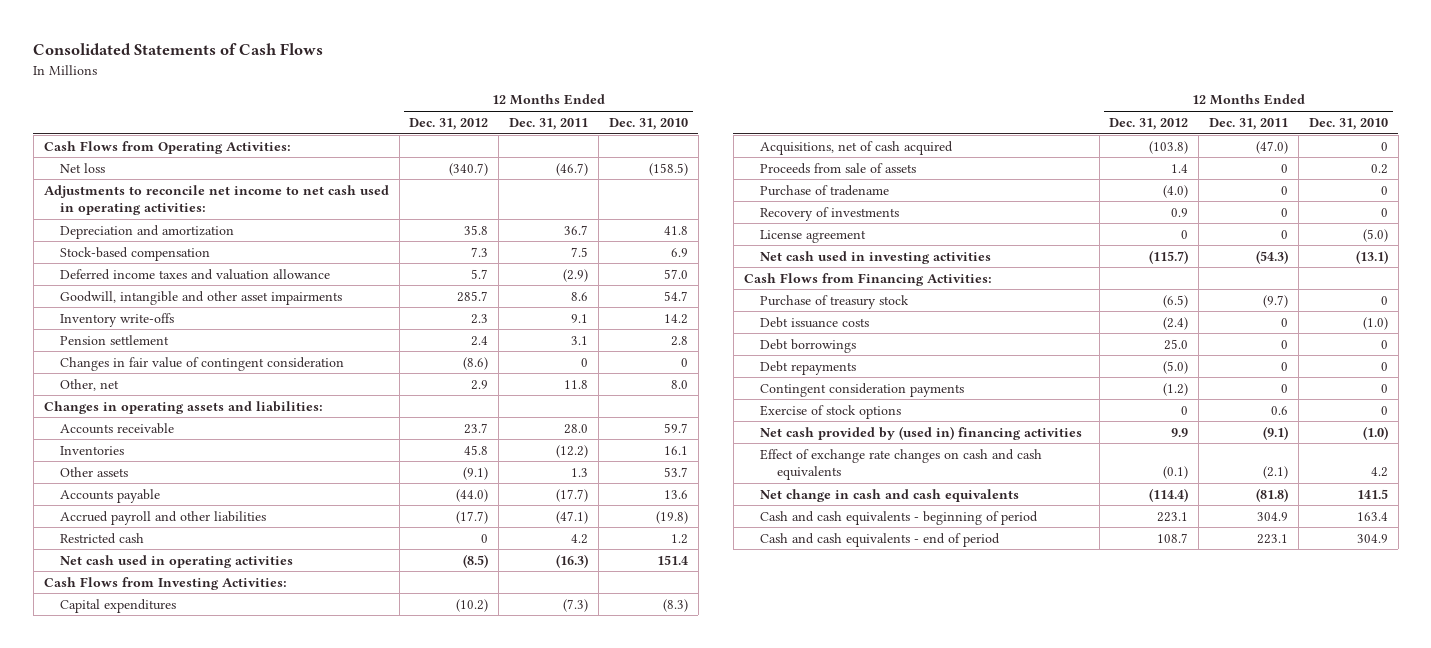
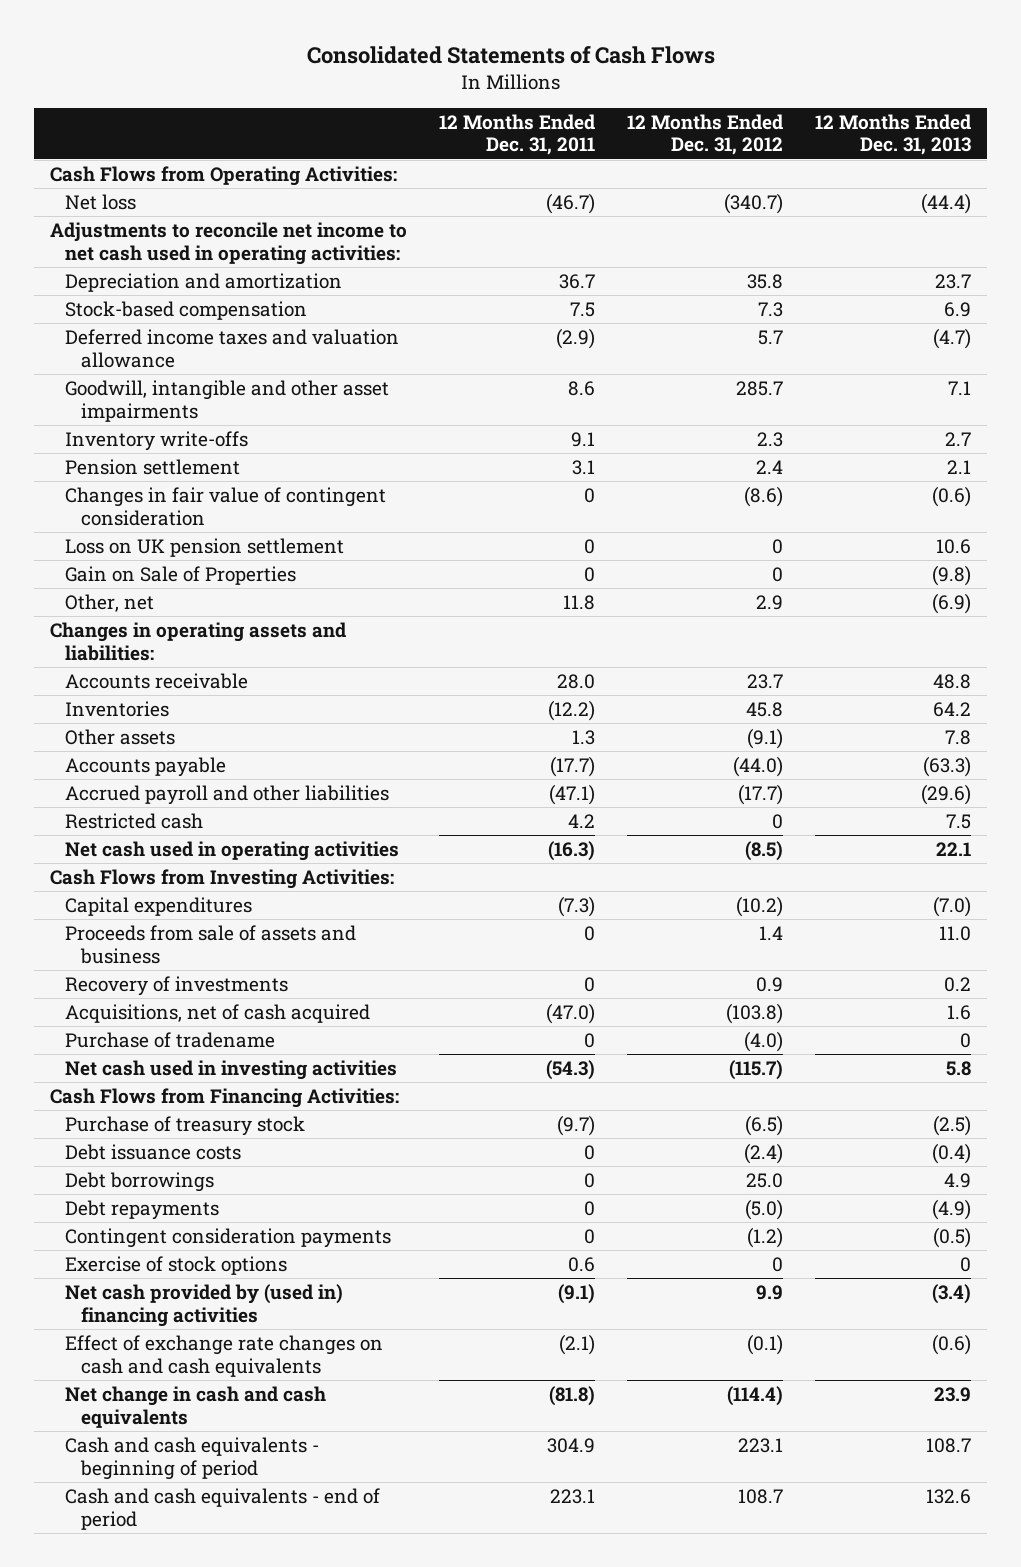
[608,117,688,130] Dec. 31, 2010 -> none
none -> [815,113,972,156] 12 Months Ended Dec. 31, 2013
none -> [65,538,345,558] Loss on UK pension settlement
none -> [65,566,297,586] Gain on Sale of Properties
none -> [65,925,357,964] Proceeds from sale of assets and business
[760,206,900,221] Recovery of investments -> [65,976,289,997] Recovery of investments
[760,162,917,174] Proceeds from sale of assets -> none
[760,229,867,243] License agreement -> none

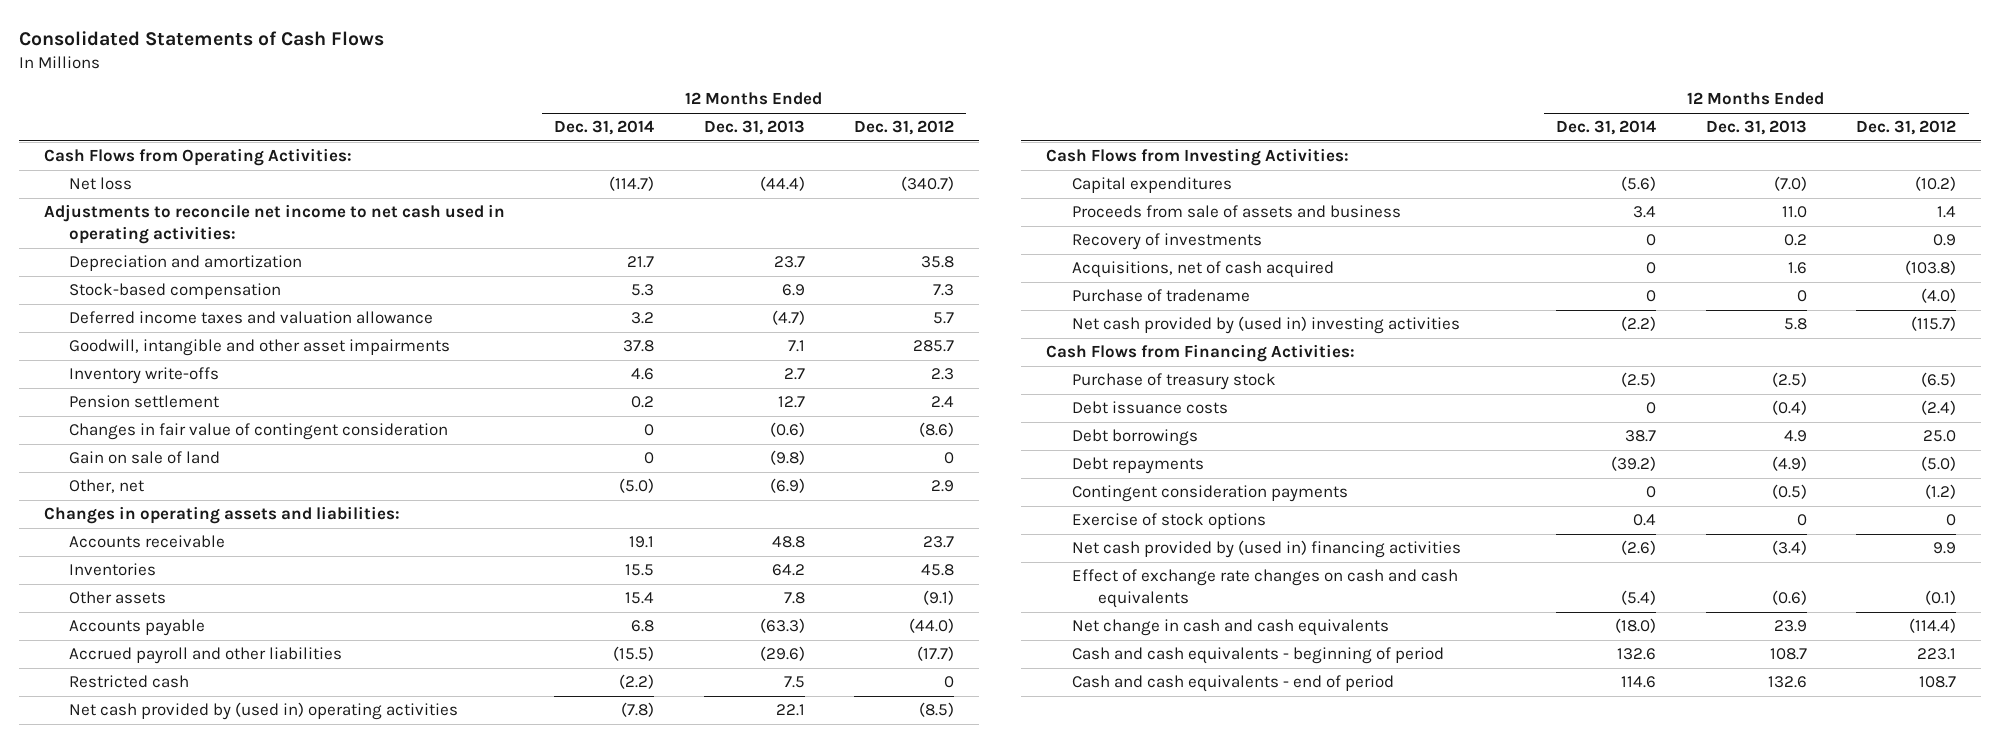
[439,113,596,156] 12 Months Ended Dec. 31, 2011 -> none
none -> [554,120,655,136] Dec. 31, 2014
[947,460,972,475] 2.1 -> [777,396,805,409] 12.7
[65,538,345,558] Loss on UK pension settlement -> none
[65,566,297,586] Gain on Sale of Properties -> [69,451,221,465] Gain on sale of land
[65,841,400,862] Net cash used in operating activities -> [69,702,459,721] Net cash provided by (used in) operating activities
[65,1060,398,1081] Net cash used in investing activities -> [1071,316,1460,335] Net cash provided by (used in) investing activities

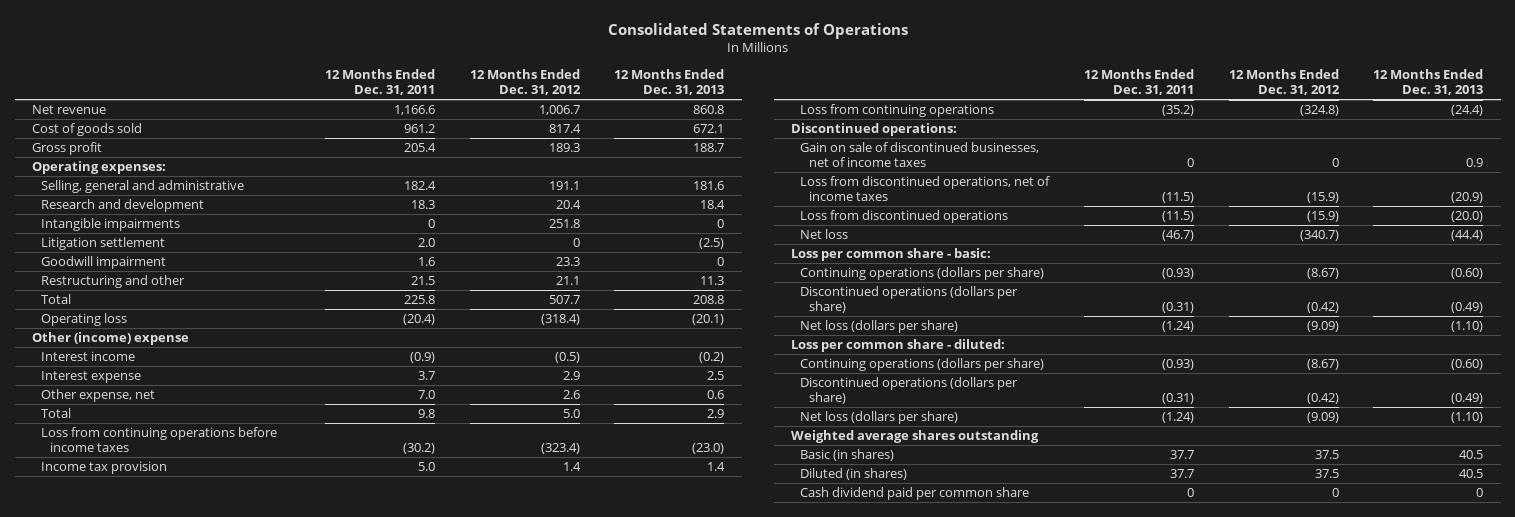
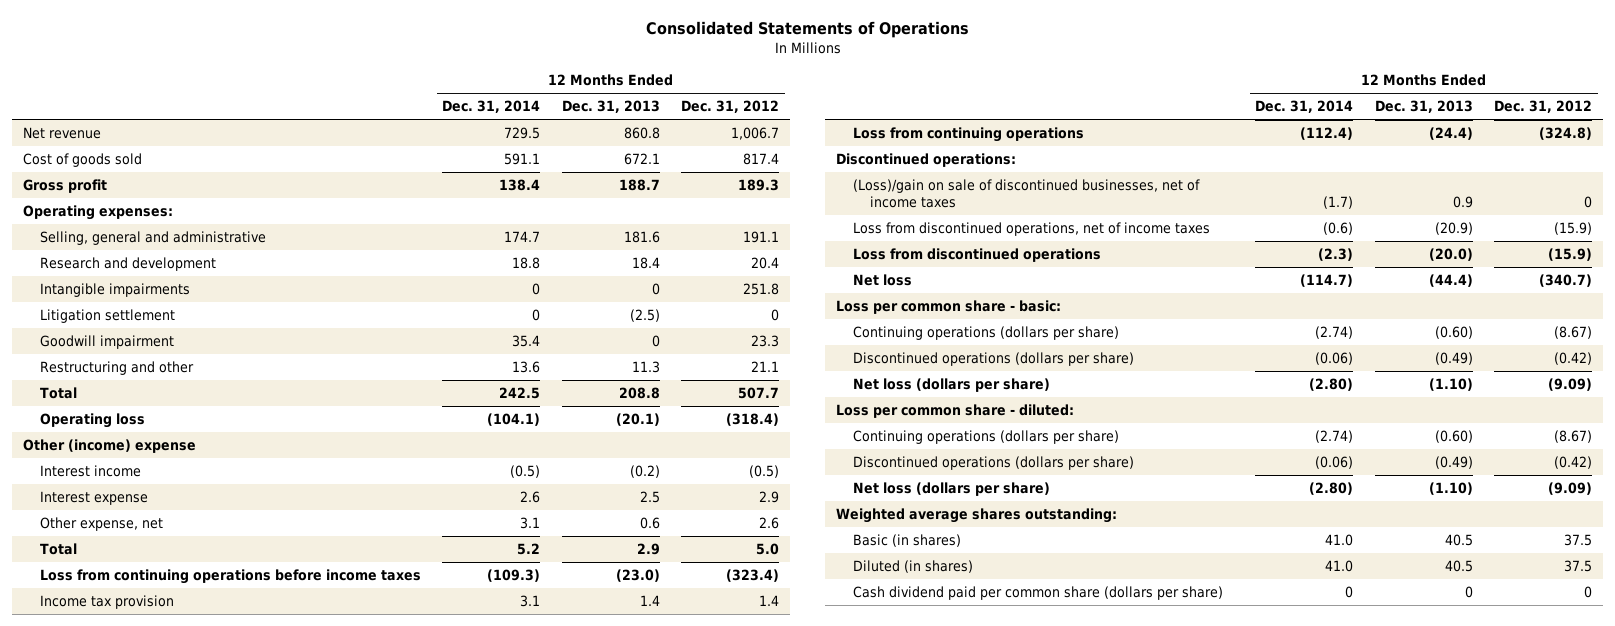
[325,69,436,96] 12 Months Ended Dec. 31, 2011 -> none
none -> [442,100,541,114] Dec. 31, 2014
[800,142,1040,168] Gain on sale of discontinued businesses, net of income taxes -> [852,179,1200,209] (Loss)/gain on sale of discontinued businesses, net of income taxes
[791,430,1040,444] Weighted average shares outstanding -> [835,508,1117,524] Weighted average shares outstanding:
[800,487,1030,501] Cash dividend paid per common share -> [852,586,1223,601] Cash dividend paid per common share (dollars per share)

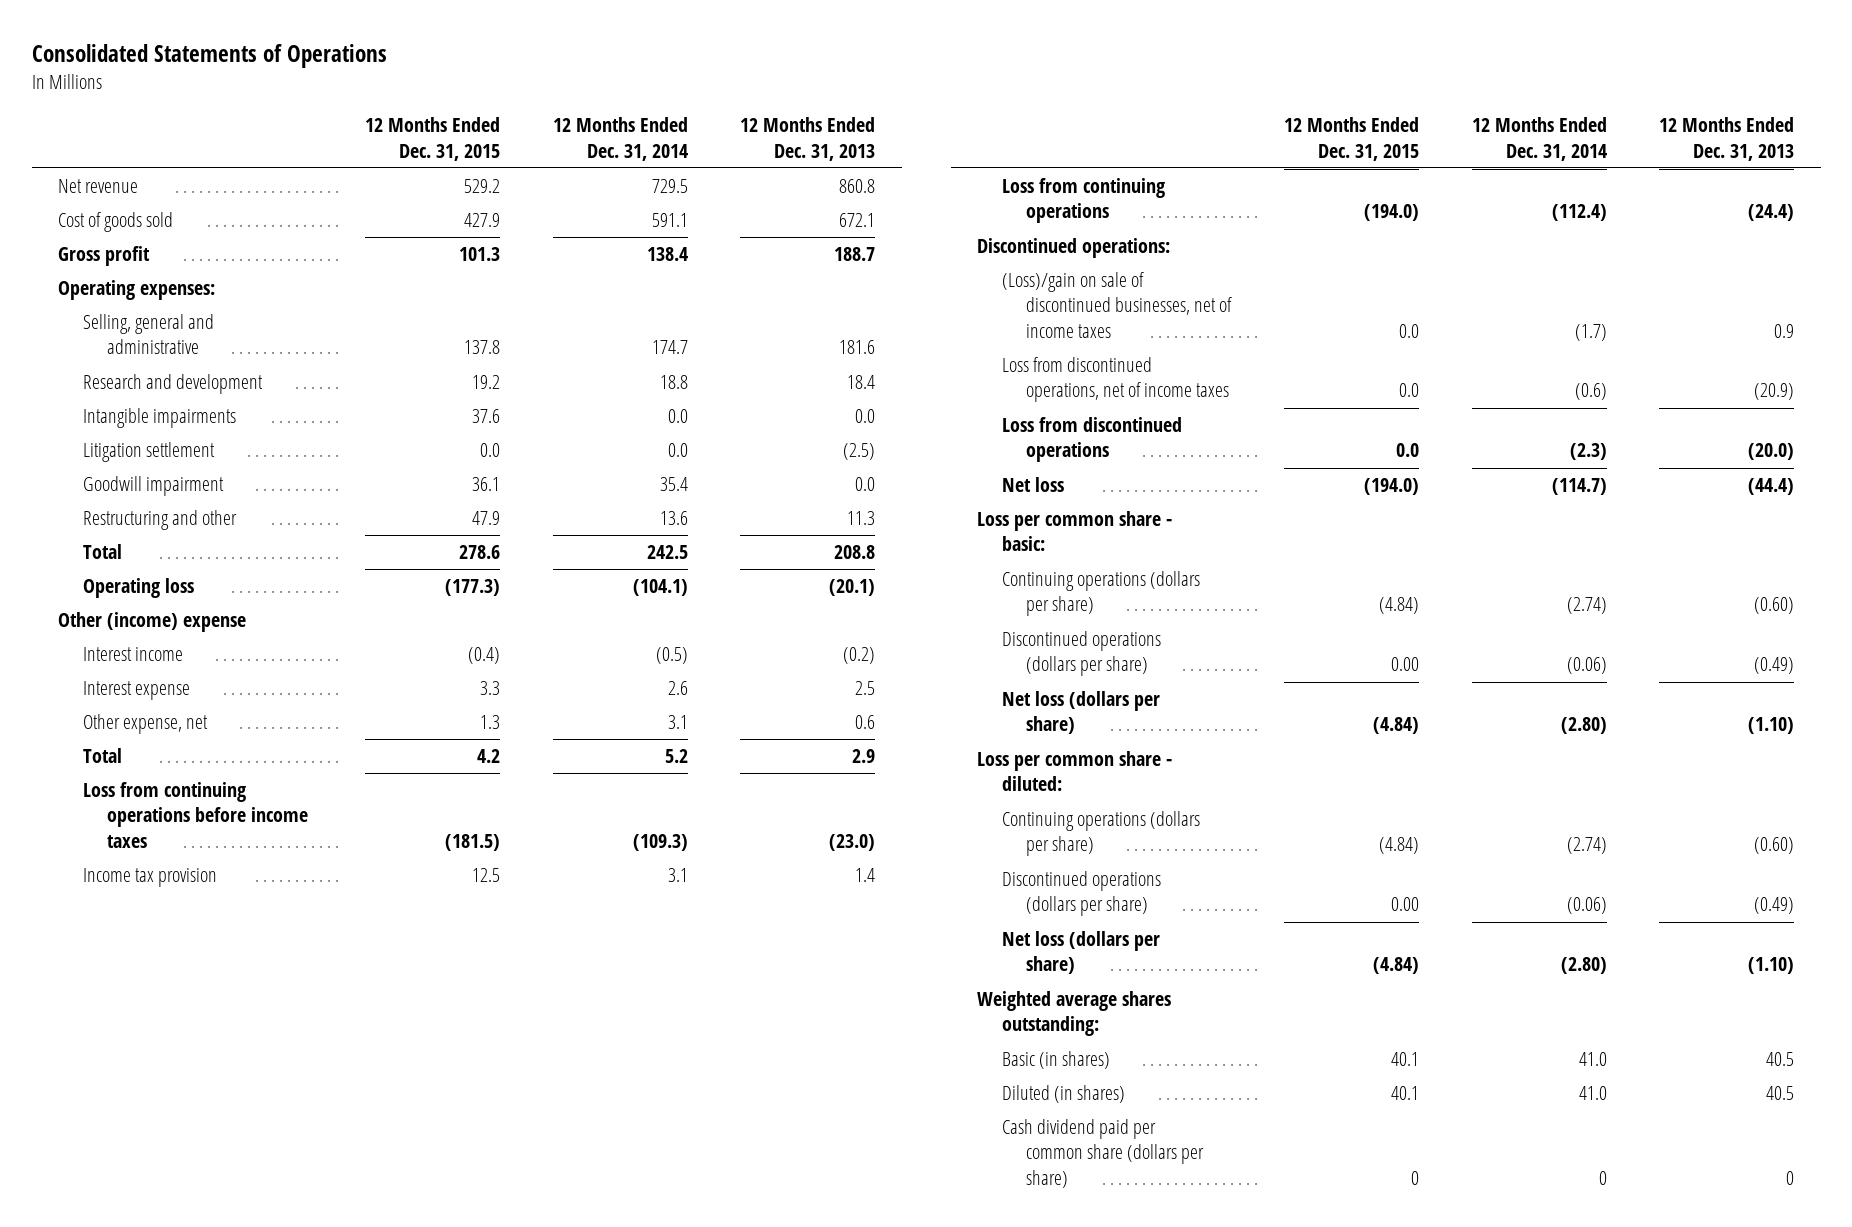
[681,100,780,114] Dec. 31, 2012 -> none
none -> [364,117,500,161] 12 Months Ended Dec. 31, 2015
[532,283,541,296] 0 -> [667,409,688,424] 0.0
[651,283,660,296] 0 -> [855,409,876,424] 0.0
[532,309,541,322] 0 -> [667,443,688,458] 0.0
[651,335,660,348] 0 -> [855,477,876,492] 0.0

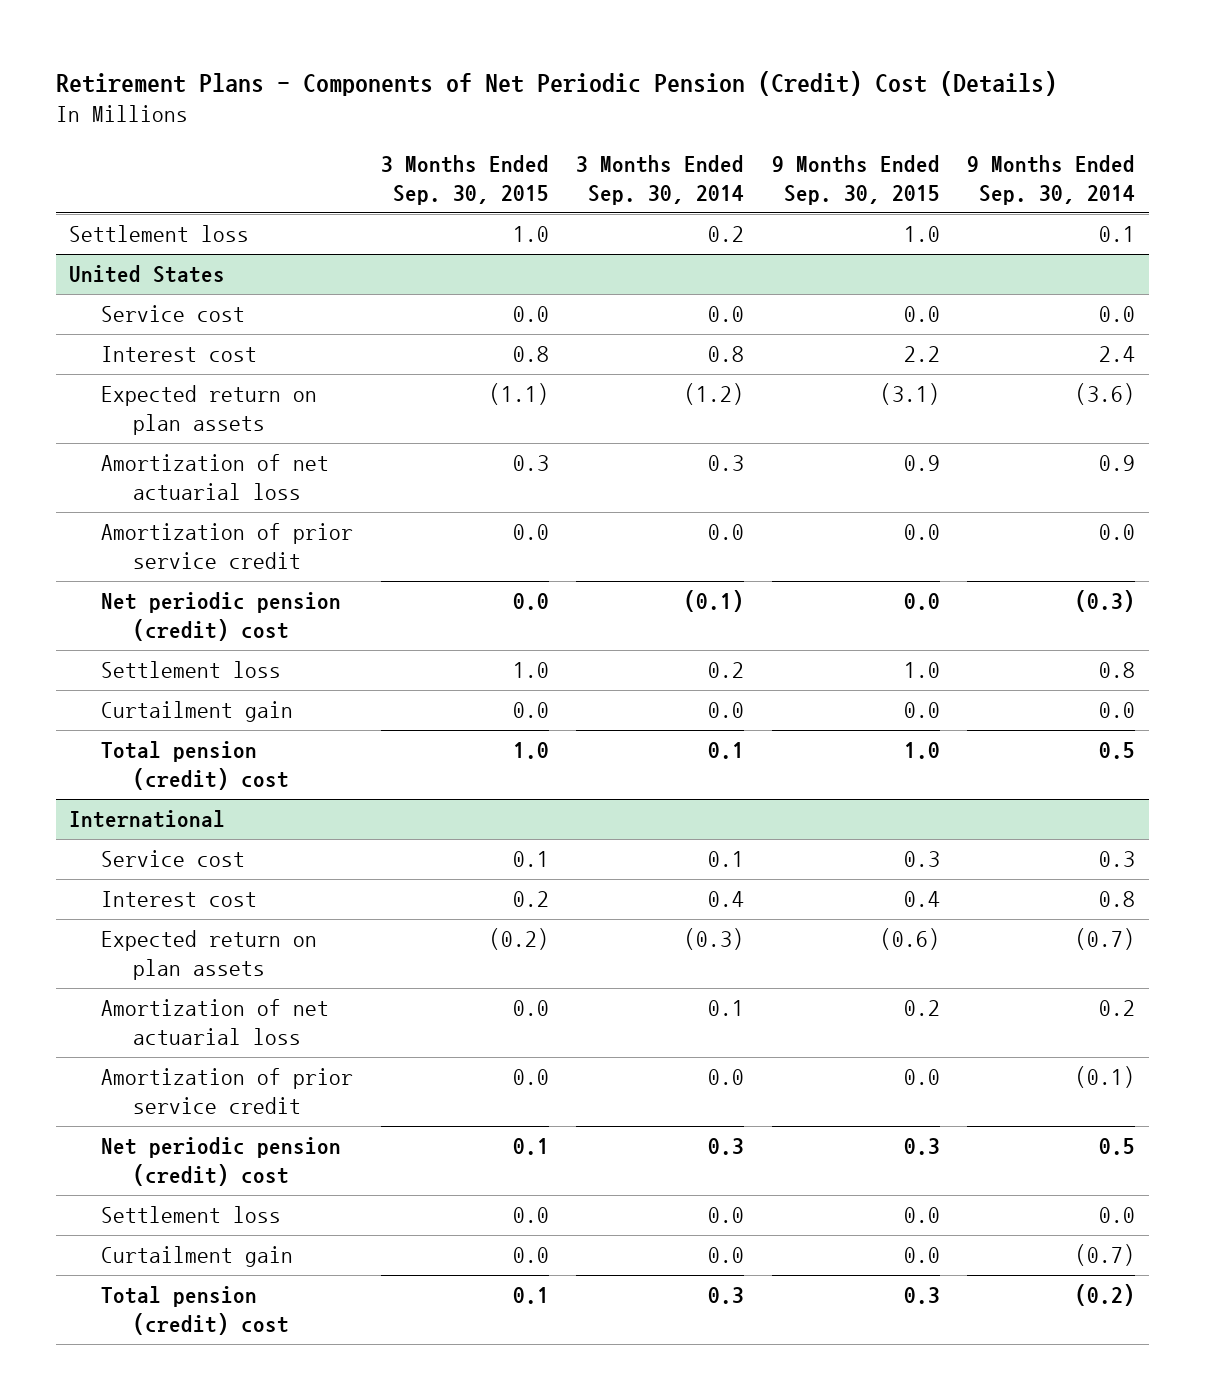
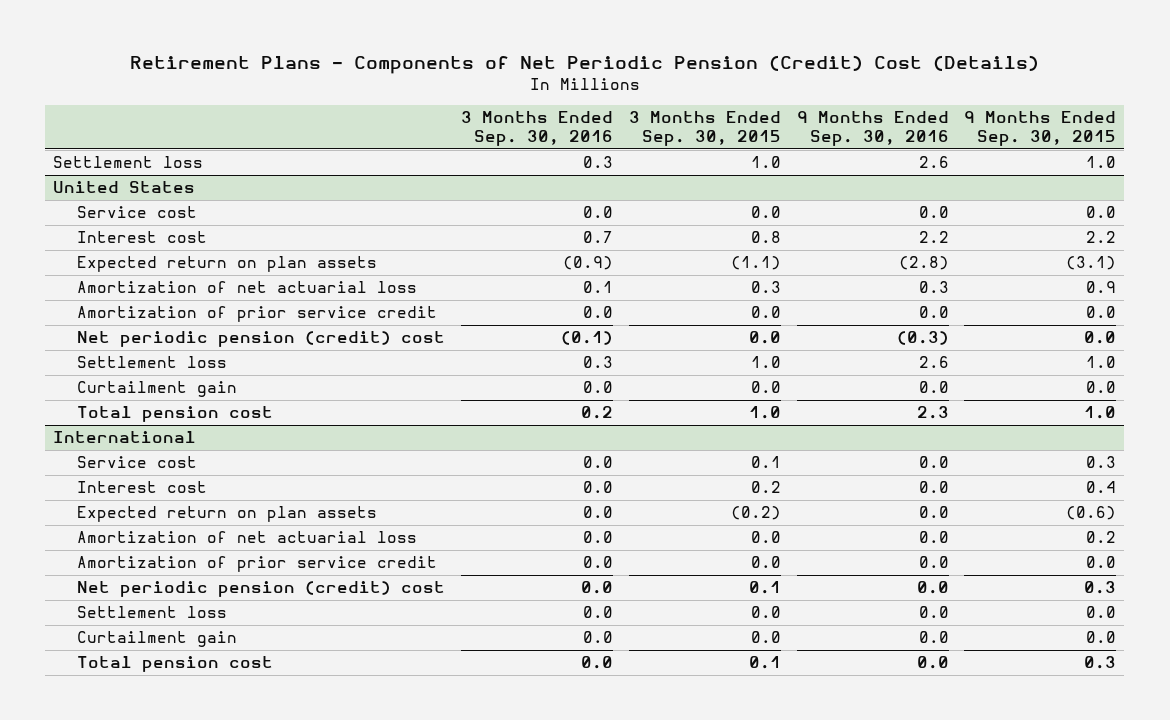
[576,155,745,206] 3 Months Ended Sep. 30, 2014 -> none
[967,155,1136,206] 9 Months Ended Sep. 30, 2014 -> none
none -> [460,111,613,147] 3 Months Ended Sep. 30, 2016
none -> [796,111,949,147] 9 Months Ended Sep. 30, 2016
[101,741,290,791] Total pension (credit) cost -> [77,406,274,423] Total pension cost
[101,1286,290,1336] Total pension (credit) cost -> [77,656,274,673] Total pension cost

